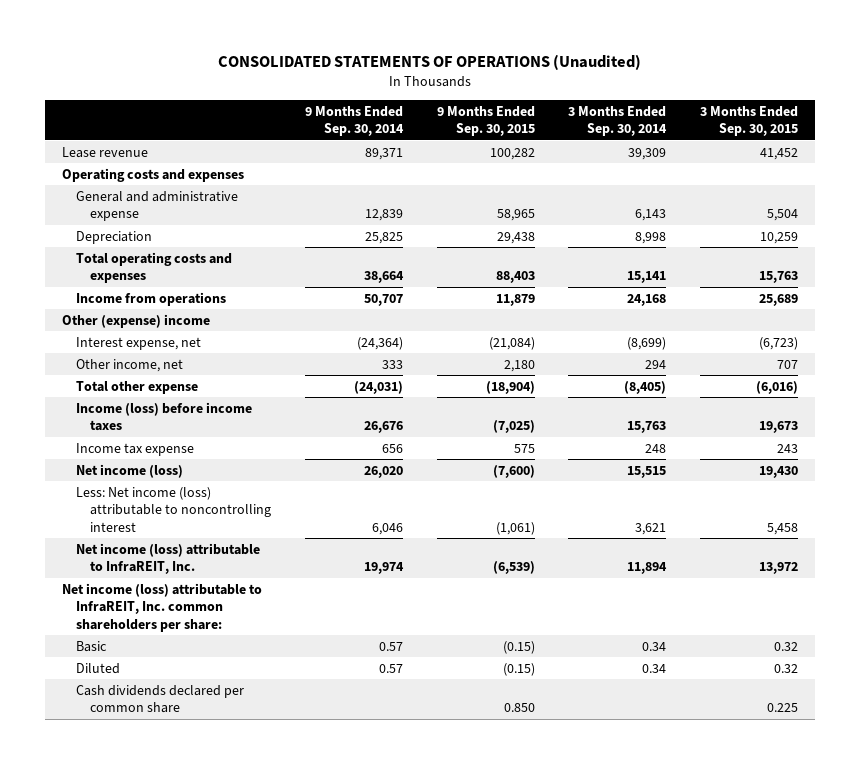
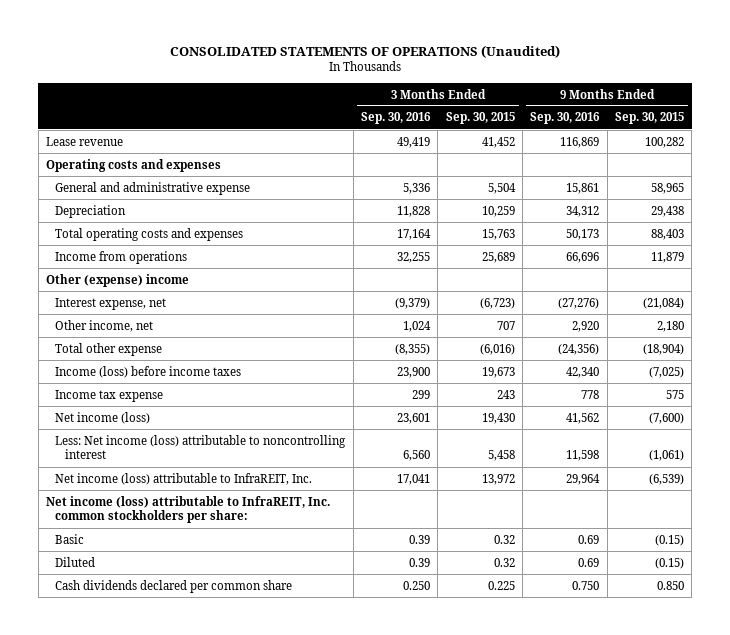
[304,105,404,137] 9 Months Ended Sep. 30, 2014 -> none
[568,105,668,137] 3 Months Ended Sep. 30, 2014 -> none
none -> [361,112,432,125] Sep. 30, 2016
none -> [530,112,601,125] Sep. 30, 2016
[61,582,262,632] Net income (loss) attributable to InfraREIT, Inc. common shareholders per share: -> [45,495,330,524] Net income (loss) attributable to InfraREIT, Inc. common stockholders per share:

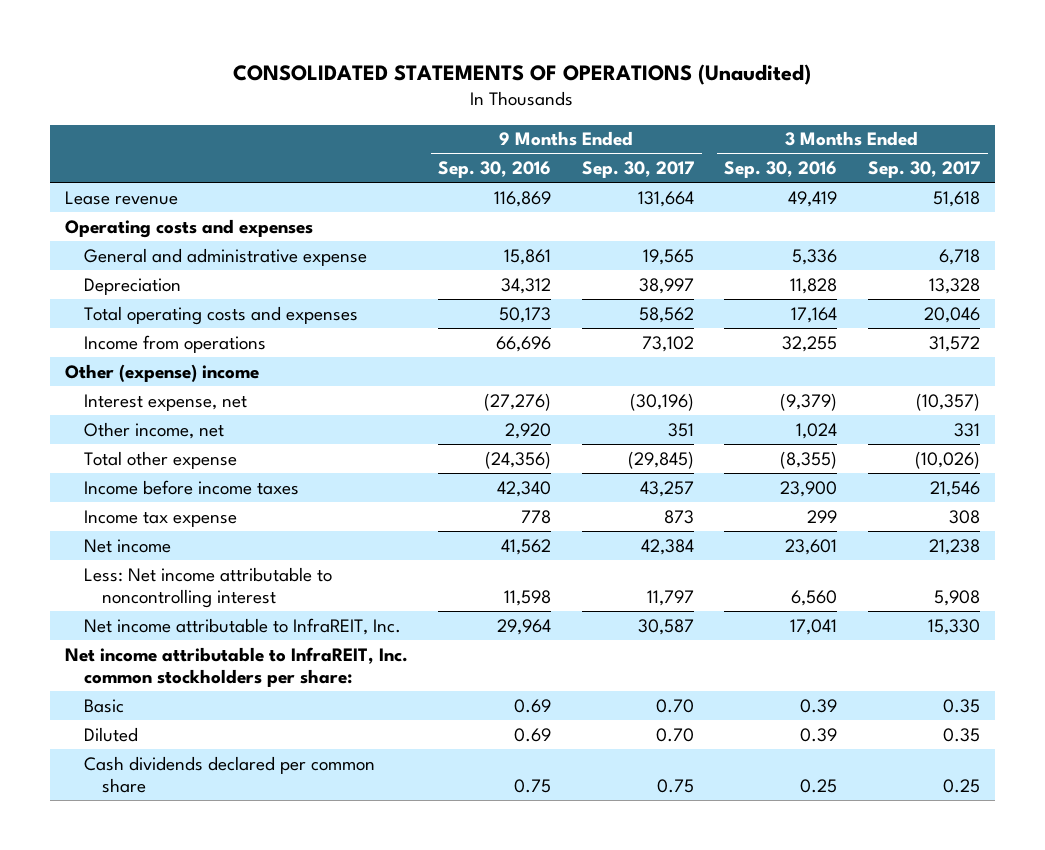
[445,112,515,125] Sep. 30, 2015 -> none
[614,112,684,125] Sep. 30, 2015 -> none
none -> [581,161,694,179] Sep. 30, 2017
none -> [867,161,980,179] Sep. 30, 2017
[55,365,242,378] Income (loss) before income taxes -> [83,479,299,495] Income before income taxes
[55,411,151,424] Net income (loss) -> [83,538,171,553] Net income
[55,434,347,460] Less: Net income (loss) attributable to noncontrolling interest -> [83,566,332,609] Less: Net income attributable to noncontrolling interest
[55,472,313,485] Net income (loss) attributable to InfraREIT, Inc. -> [83,617,401,635] Net income attributable to InfraREIT, Inc.
[45,495,330,524] Net income (loss) attributable to InfraREIT, Inc. common stockholders per share: -> [64,646,408,688] Net income attributable to InfraREIT, Inc. common stockholders per share:
[403,580,431,590] 0.250 -> [800,779,838,794] 0.25
[572,580,600,590] 0.750 -> [514,779,552,794] 0.75

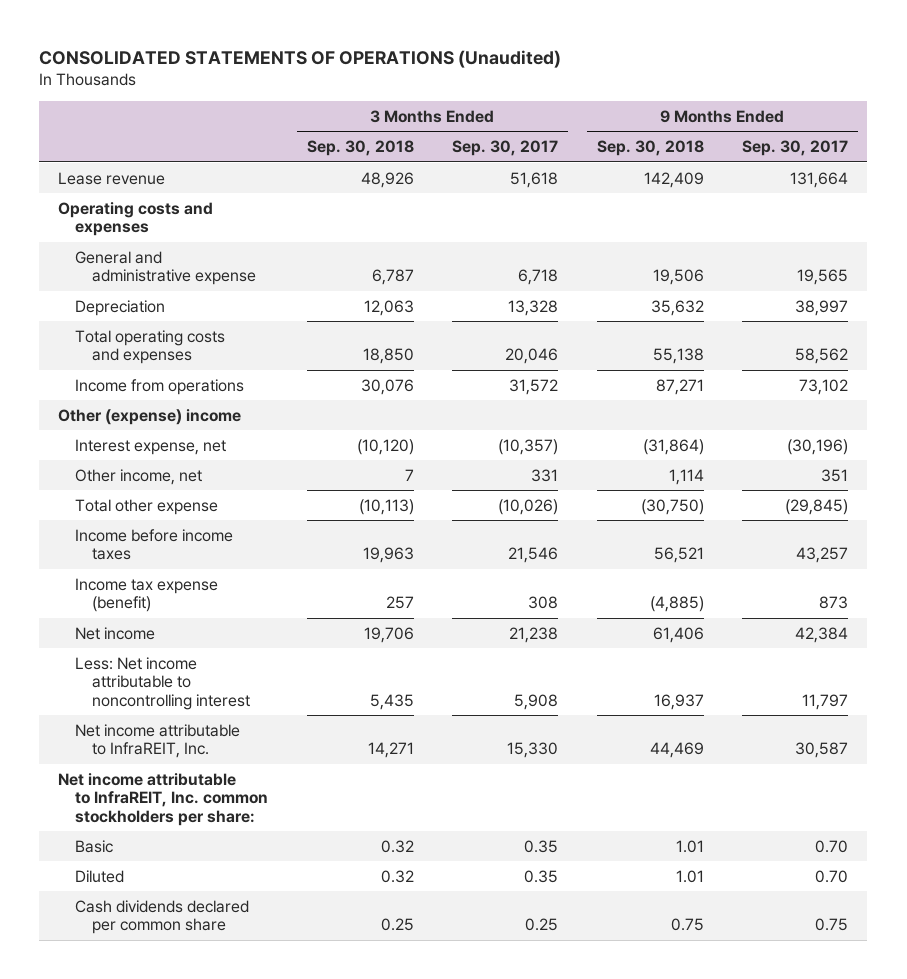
[438,161,552,179] Sep. 30, 2016 -> none
[724,161,838,179] Sep. 30, 2016 -> none
none -> [306,140,414,157] Sep. 30, 2018
none -> [596,140,704,157] Sep. 30, 2018
[83,509,237,527] Income tax expense -> [75,577,219,613] Income tax expense (benefit)

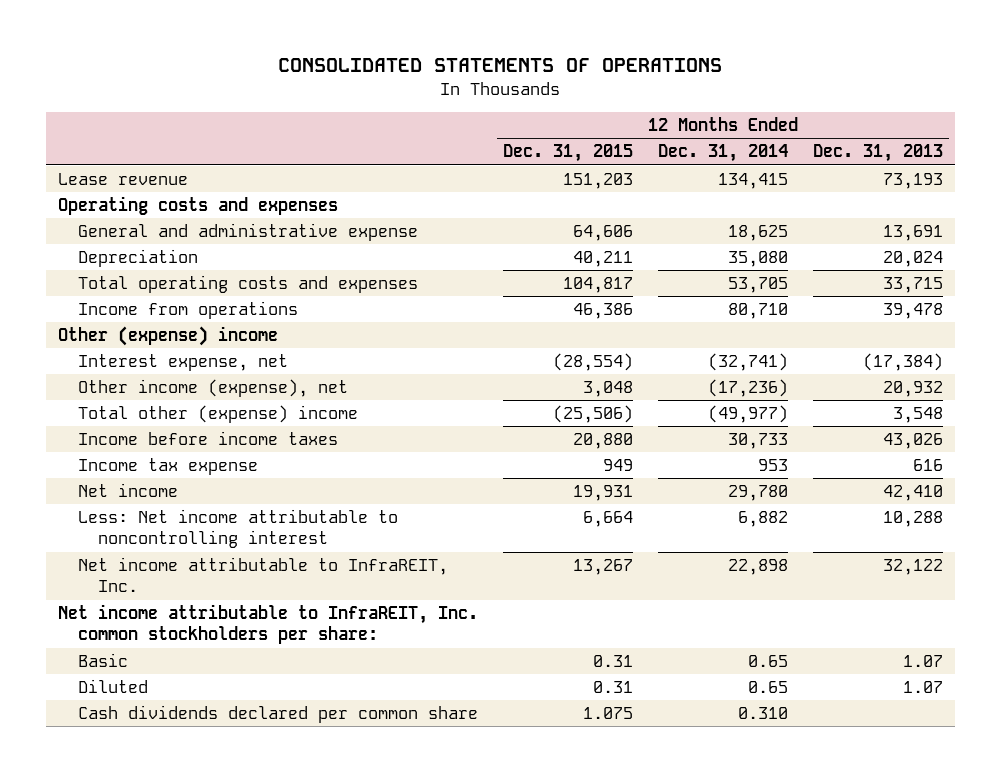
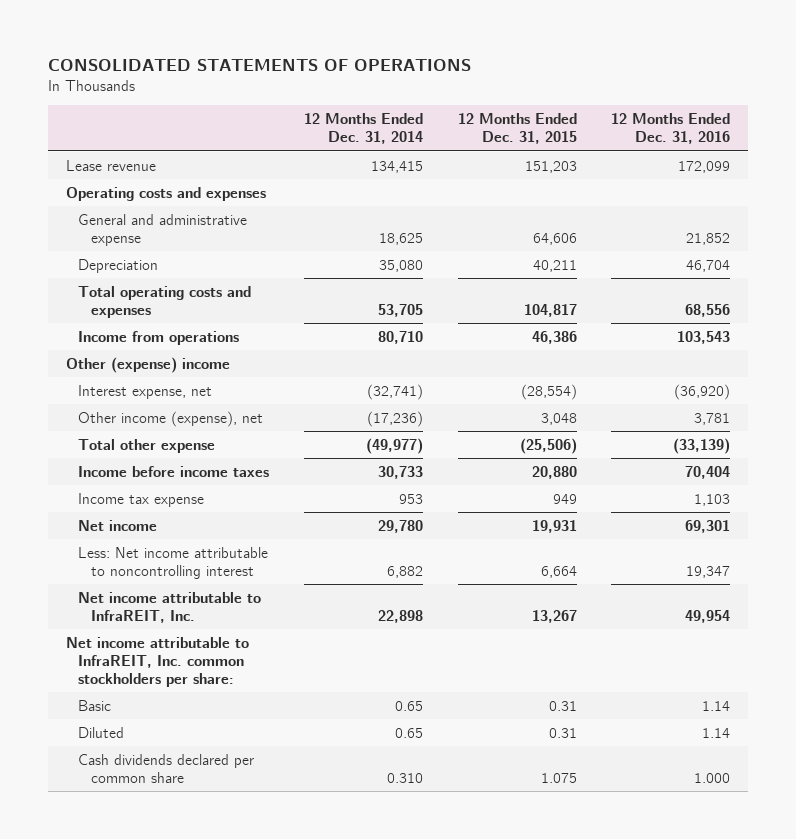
[812,144,943,163] Dec. 31, 2013 -> none
none -> [611,113,731,145] 12 Months Ended Dec. 31, 2016
[78,405,359,424] Total other (expense) income -> [78,438,216,453] Total other expense

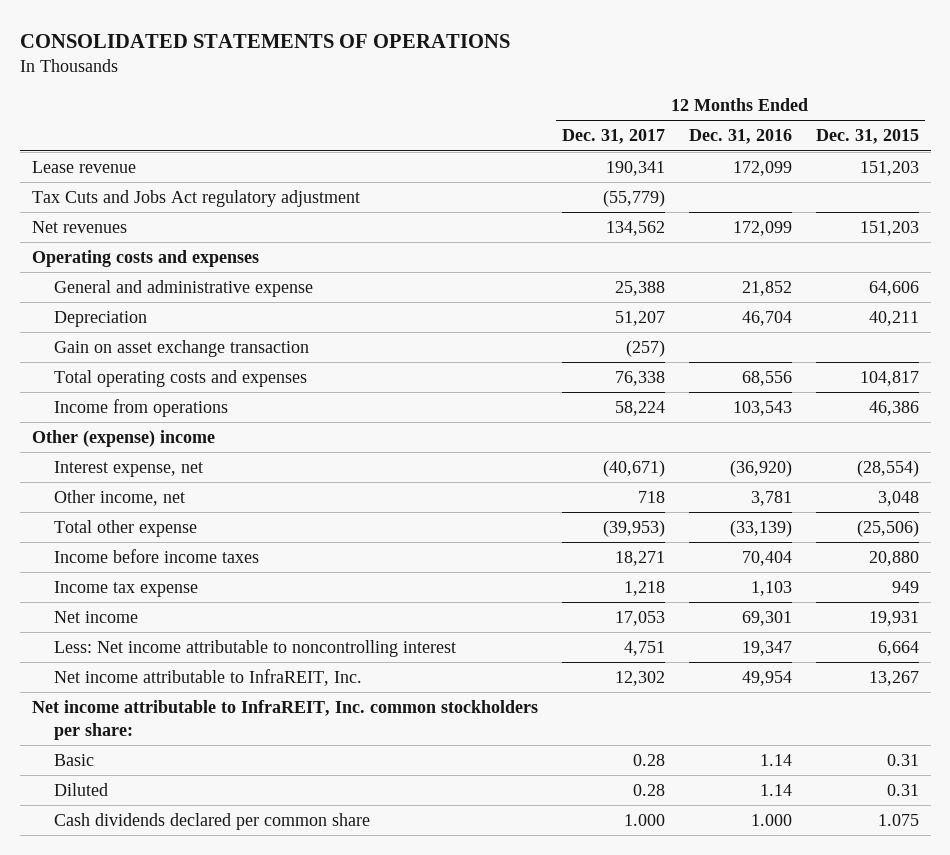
[304,113,424,145] 12 Months Ended Dec. 31, 2014 -> none
none -> [561,129,665,145] Dec. 31, 2017
none -> [31,190,360,208] Tax Cuts and Jobs Act regulatory adjustment
none -> [31,221,127,234] Net revenues
none -> [53,340,309,358] Gain on asset exchange transaction
[78,410,264,427] Other income (expense), net -> [53,490,185,507] Other income, net

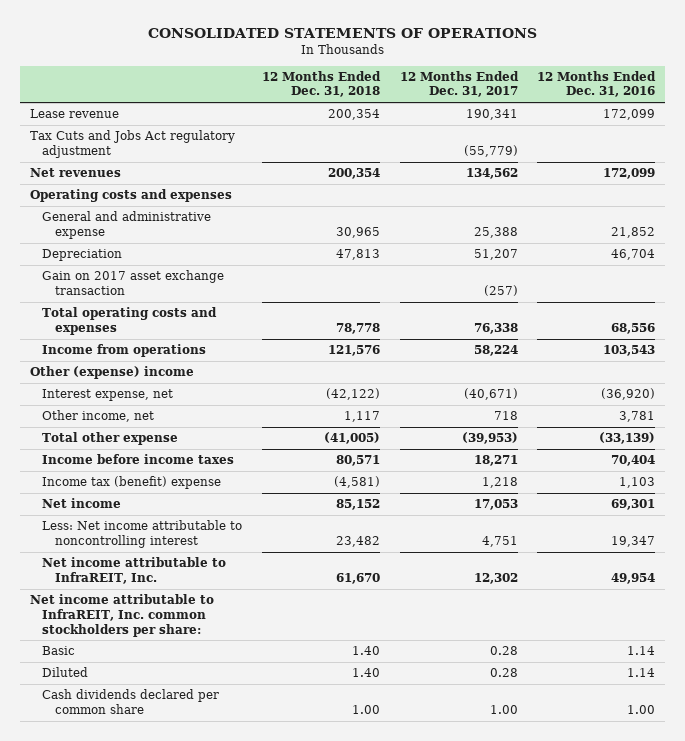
[815,129,919,145] Dec. 31, 2015 -> none
none -> [261,70,381,98] 12 Months Ended Dec. 31, 2018
[53,340,309,358] Gain on asset exchange transaction -> [42,270,225,295] Gain on 2017 asset exchange transaction
[53,581,198,598] Income tax expense -> [42,476,222,490] Income tax (benefit) expense
[623,814,665,827] 1.000 -> [489,704,518,714] 1.00
[750,814,792,827] 1.000 -> [627,704,656,714] 1.00

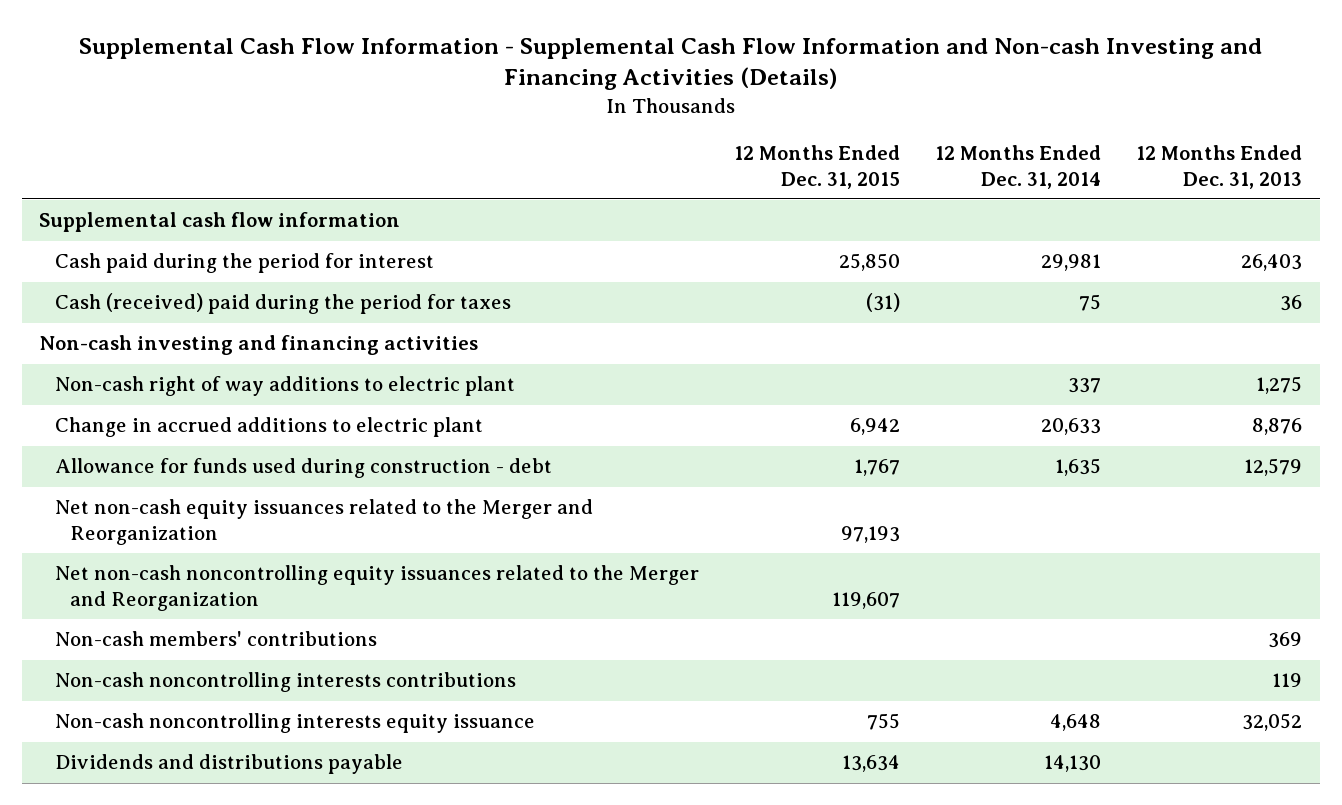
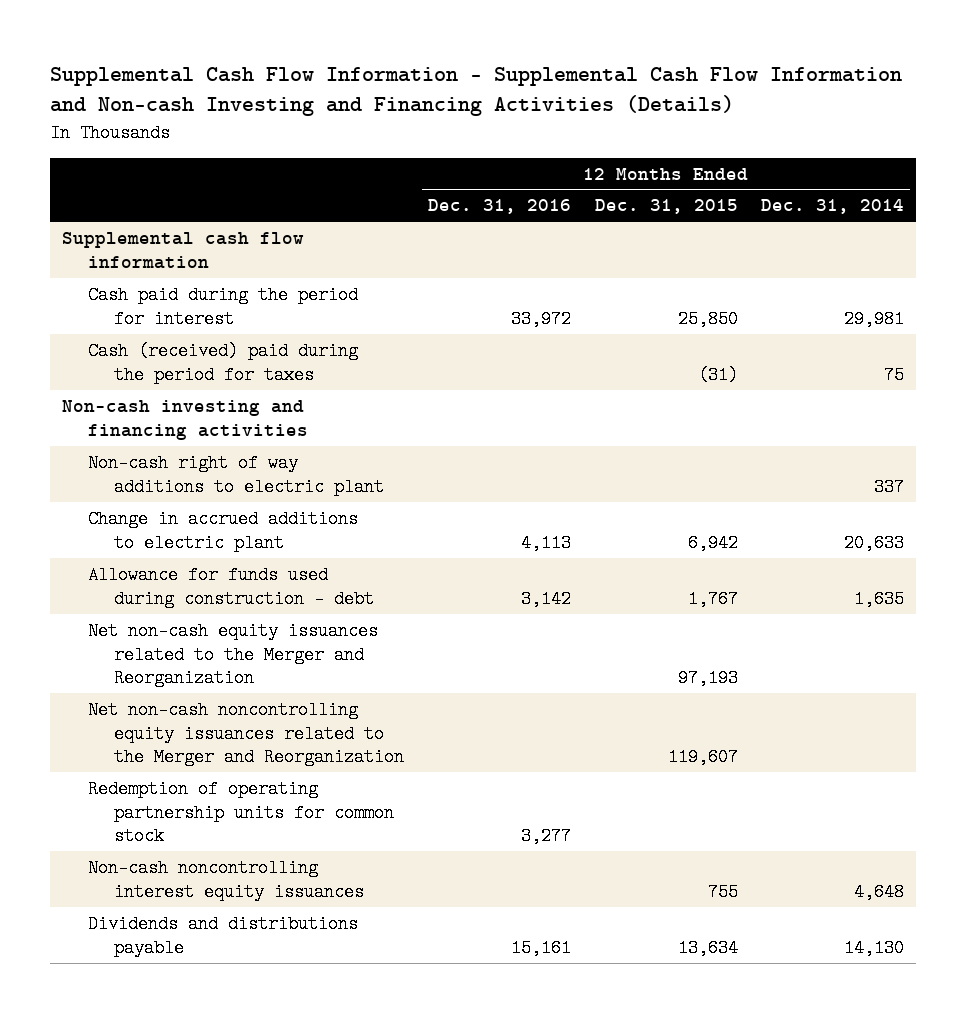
[1136,145,1303,189] 12 Months Ended Dec. 31, 2013 -> none
none -> [428,199,572,215] Dec. 31, 2016
[54,631,377,647] Non-cash members' contributions -> none
[54,672,516,693] Non-cash noncontrolling interests contributions -> none
none -> [88,779,395,846] Redemption of operating partnership units for common stock
[54,713,535,734] Non-cash noncontrolling interests equity issuance -> [88,858,365,901] Non-cash noncontrolling interest equity issuances

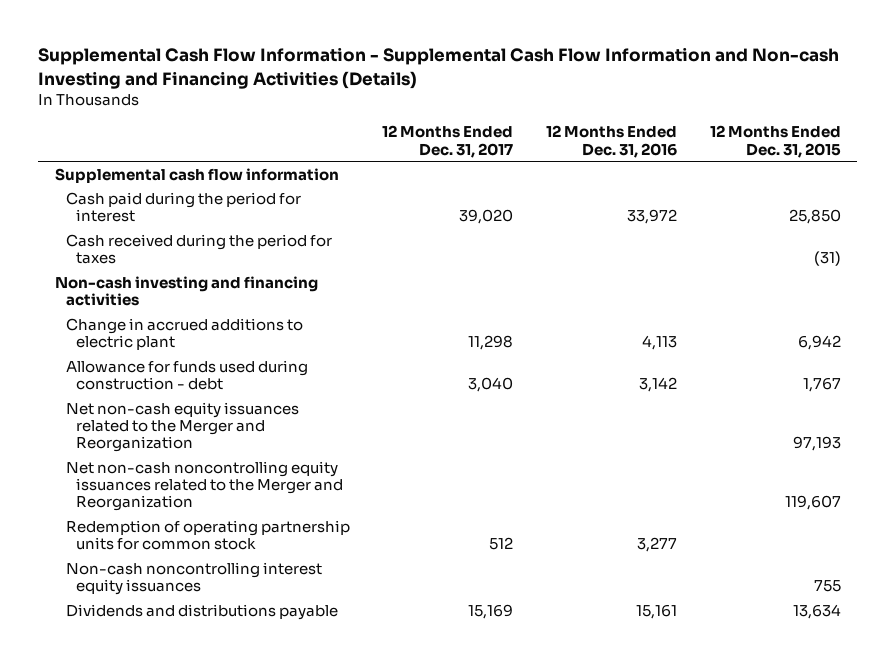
[761,199,905,215] Dec. 31, 2014 -> none
none -> [382,125,514,158] 12 Months Ended Dec. 31, 2017
[88,341,359,384] Cash (received) paid during the period for taxes -> [65,233,332,264] Cash received during the period for taxes
[88,453,385,496] Non-cash right of way additions to electric plant -> none

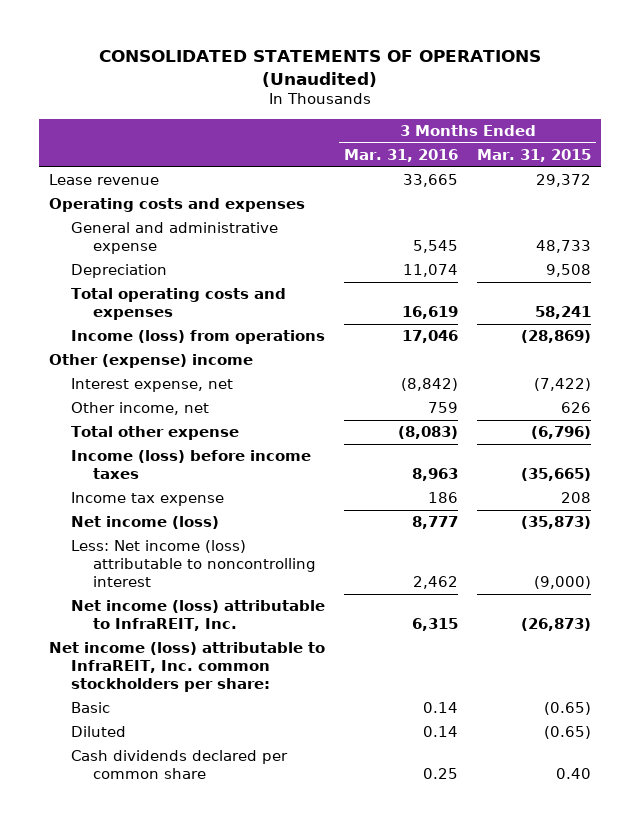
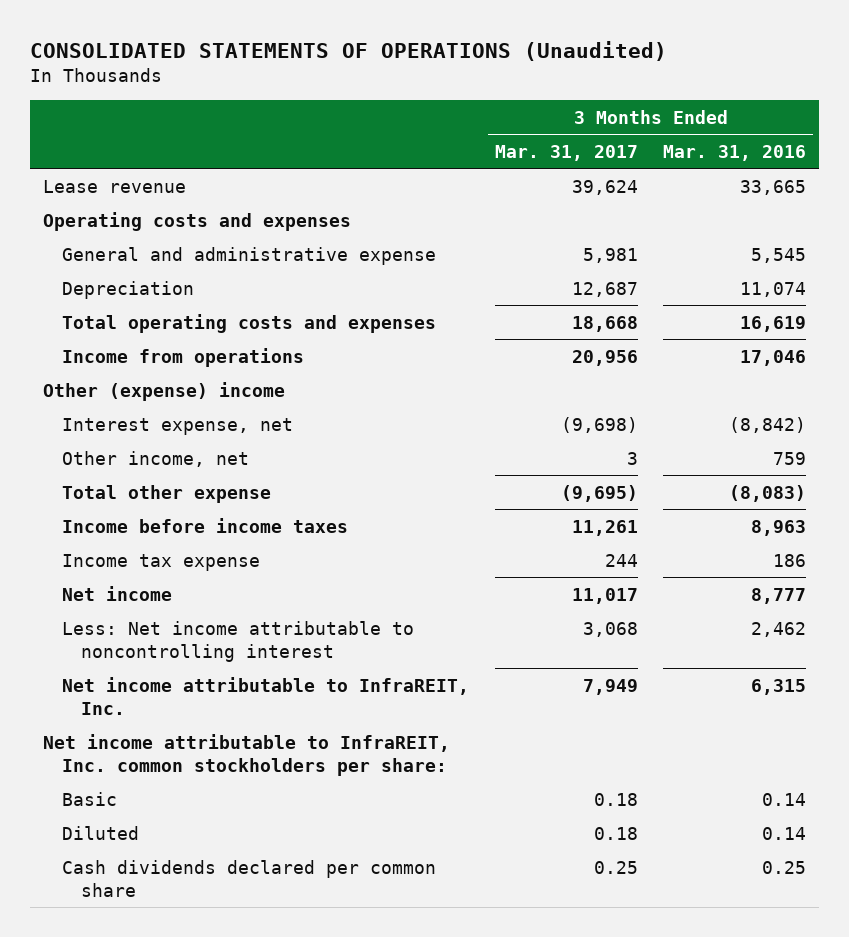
[477,149,592,163] Mar. 31, 2015 -> none
none -> [494,144,638,161] Mar. 31, 2017
[70,330,325,345] Income (loss) from operations -> [61,347,304,367] Income from operations
[70,450,311,480] Income (loss) before income taxes -> [61,517,348,533] Income before income taxes
[70,516,219,530] Net income (loss) -> [61,585,172,601] Net income
[70,540,316,587] Less: Net income (loss) attributable to noncontrolling interest -> [61,620,414,662] Less: Net income attributable to noncontrolling interest
[70,600,325,632] Net income (loss) attributable to InfraREIT, Inc. -> [61,676,469,715] Net income attributable to InfraREIT, Inc.
[48,642,325,692] Net income (loss) attributable to InfraREIT, Inc. common stockholders per share: -> [42,733,450,776] Net income attributable to InfraREIT, Inc. common stockholders per share:

